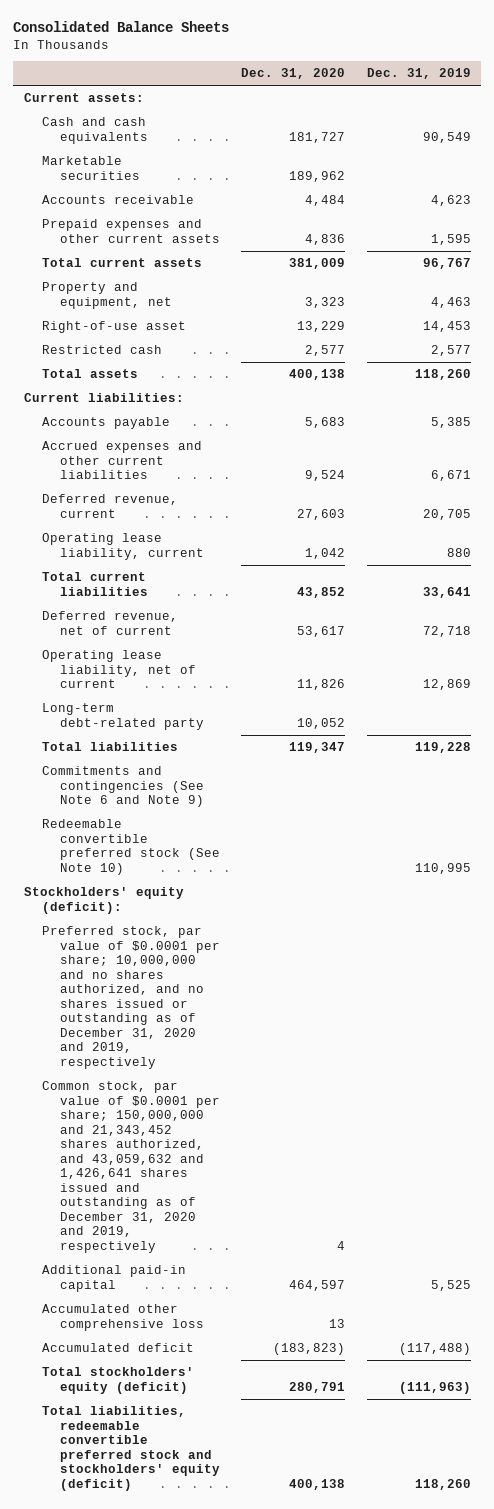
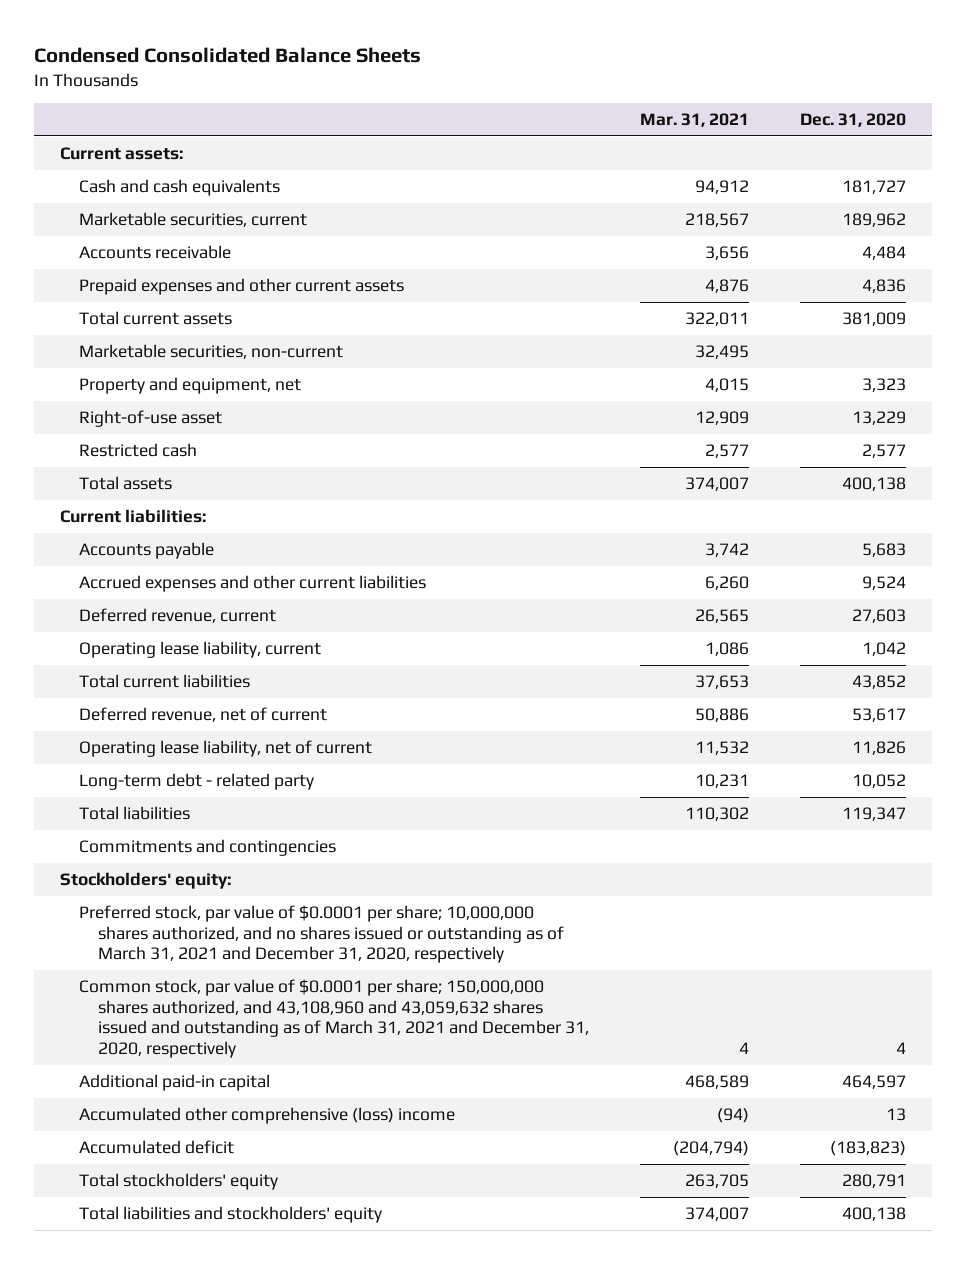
[13,21,230,33] Consolidated Balance Sheets -> [34,46,422,63] Condensed Consolidated Balance Sheets
[366,68,471,80] Dec. 31, 2019 -> none
none -> [639,113,749,128] Mar. 31, 2021
[41,156,141,180] Marketable securities -> [78,212,307,228] Marketable securities, current
none -> [78,344,343,360] Marketable securities, non-current
[41,703,205,730] Long-term debt-related party -> [78,773,314,791] Long-term debt - related party
[41,819,221,875] Redeemable convertible preferred stock (See Note 10) -> none
[41,766,205,808] Commitments and contingencies (See Note 6 and Note 9) -> [78,839,336,857] Commitments and contingencies
[23,887,184,914] Stockholders' equity (deficit): -> [59,872,231,890] Stockholders' equity:
[41,926,221,1069] Preferred stock, par value of $0.0001 per share; 10,000,000 and no shares authorized, and no shares issued or outstanding as of December 31, 2020 and 2019, respectively -> [78,905,564,964] Preferred stock, par value of $0.0001 per share; 10,000,000 shares authorized, and no shares issued or outstanding as of March 31, 2021 and December 31, 2020, respectively
[41,1081,221,1253] Common stock, par value of $0.0001 per share; 150,000,000 and 21,343,452 shares authorized, and 43,059,632 and 1,426,641 shares issued and outstanding as of December 31, 2020 and 2019, respectively -> [78,979,589,1059] Common stock, par value of $0.0001 per share; 150,000,000 shares authorized, and 43,108,960 and 43,059,632 shares issued and outstanding as of March 31, 2021 and December 31, 2020, respectively
[41,1304,205,1331] Accumulated other comprehensive loss -> [78,1107,455,1125] Accumulated other comprehensive (loss) income
[41,1367,194,1394] Total stockholders' equity (deficit) -> [78,1173,278,1191] Total stockholders' equity
[41,1406,221,1491] Total liabilities, redeemable convertible preferred stock and stockholders' equity (deficit) -> [78,1206,382,1224] Total liabilities and stockholders' equity

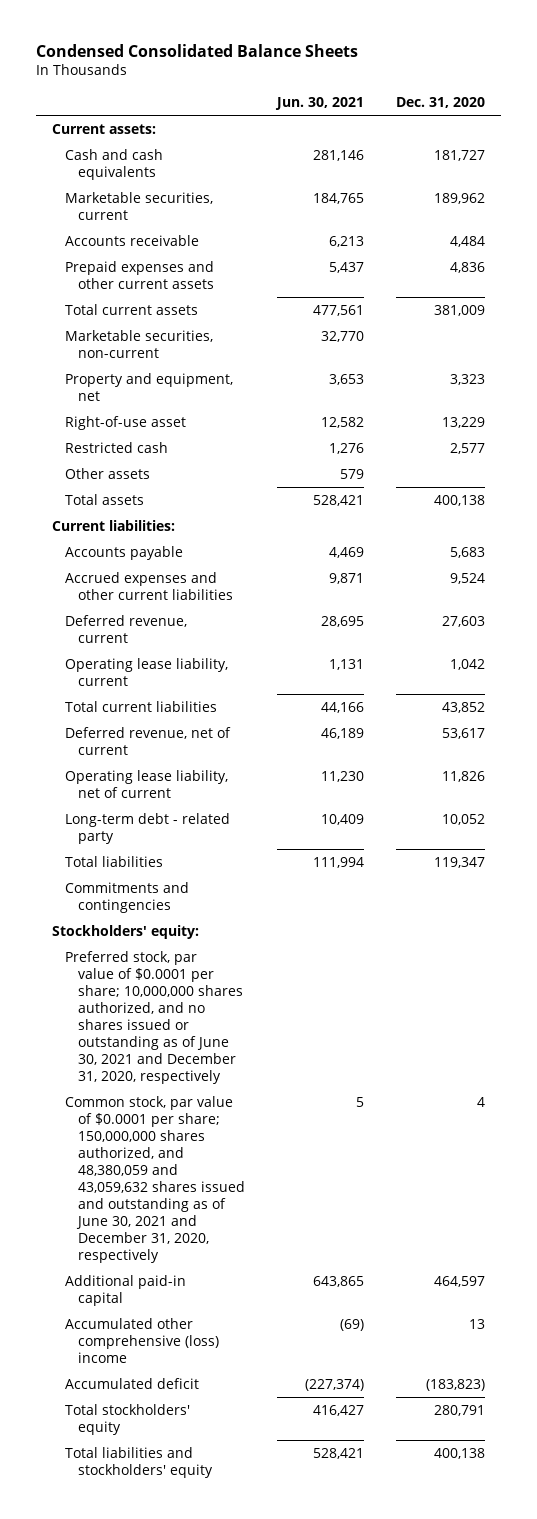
[639,113,749,128] Mar. 31, 2021 -> none
none -> [274,96,364,110] Jun. 30, 2021
none -> [64,467,150,479] Other assets
[78,905,564,964] Preferred stock, par value of $0.0001 per share; 10,000,000 shares authorized, and no shares issued or outstanding as of March 31, 2021 and December 31, 2020, respectively -> [64,950,243,1084] Preferred stock, par value of $0.0001 per share; 10,000,000 shares authorized, and no shares issued or outstanding as of June 30, 2021 and December 31, 2020, respectively
[78,979,589,1059] Common stock, par value of $0.0001 per share; 150,000,000 shares authorized, and 43,108,960 and 43,059,632 shares issued and outstanding as of March 31, 2021 and December 31, 2020, respectively -> [64,1095,245,1263] Common stock, par value of $0.0001 per share; 150,000,000 shares authorized, and 48,380,059 and 43,059,632 shares issued and outstanding as of June 30, 2021 and December 31, 2020, respectively

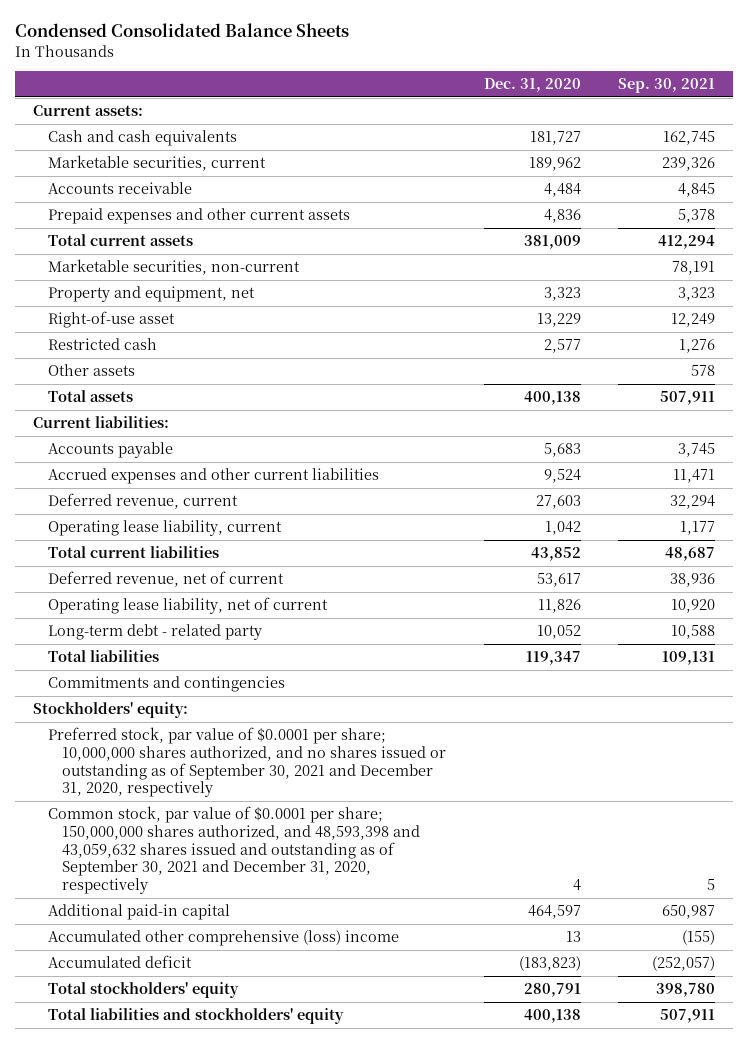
[274,96,364,110] Jun. 30, 2021 -> none
none -> [617,78,715,94] Sep. 30, 2021
[64,950,243,1084] Preferred stock, par value of $0.0001 per share; 10,000,000 shares authorized, and no shares issued or outstanding as of June 30, 2021 and December 31, 2020, respectively -> [47,727,447,798] Preferred stock, par value of $0.0001 per share; 10,000,000 shares authorized, and no shares issued or outstanding as of September 30, 2021 and December 31, 2020, respectively
[64,1095,245,1263] Common stock, par value of $0.0001 per share; 150,000,000 shares authorized, and 48,380,059 and 43,059,632 shares issued and outstanding as of June 30, 2021 and December 31, 2020, respectively -> [47,806,421,895] Common stock, par value of $0.0001 per share; 150,000,000 shares authorized, and 48,593,398 and 43,059,632 shares issued and outstanding as of September 30, 2021 and December 31, 2020, respectively

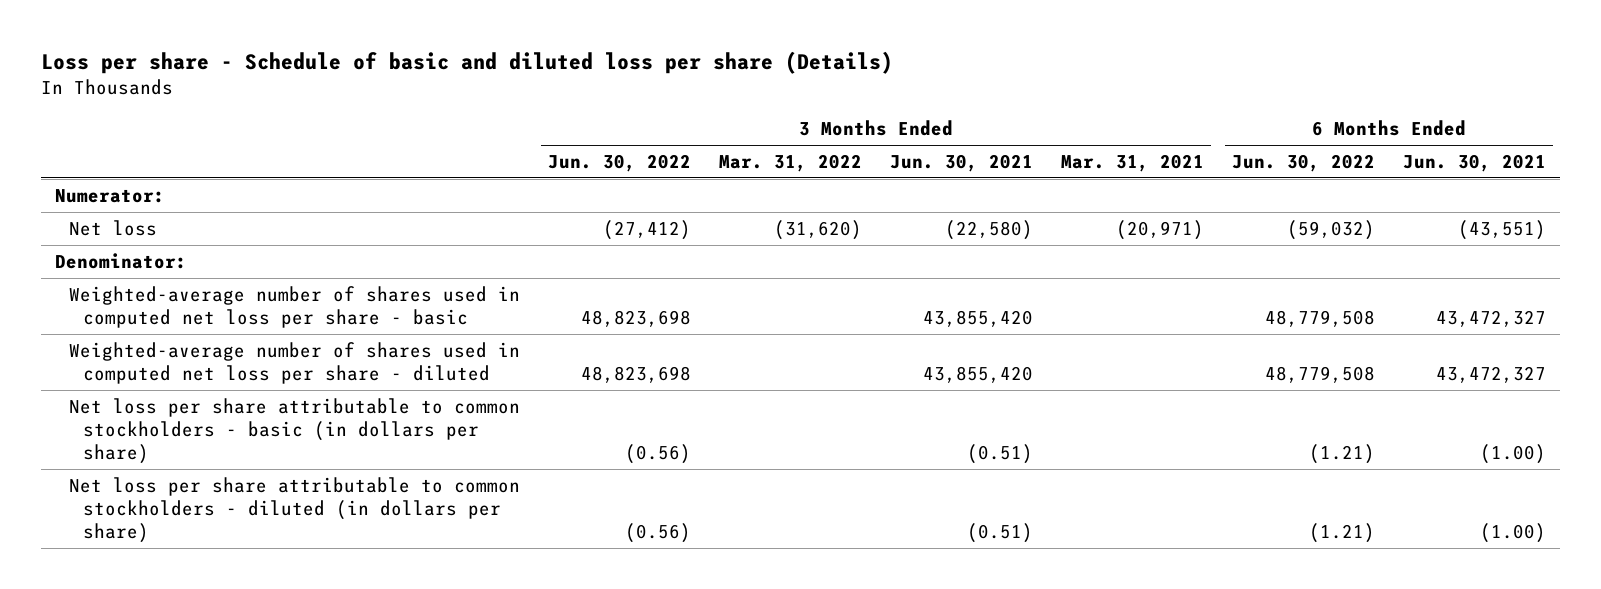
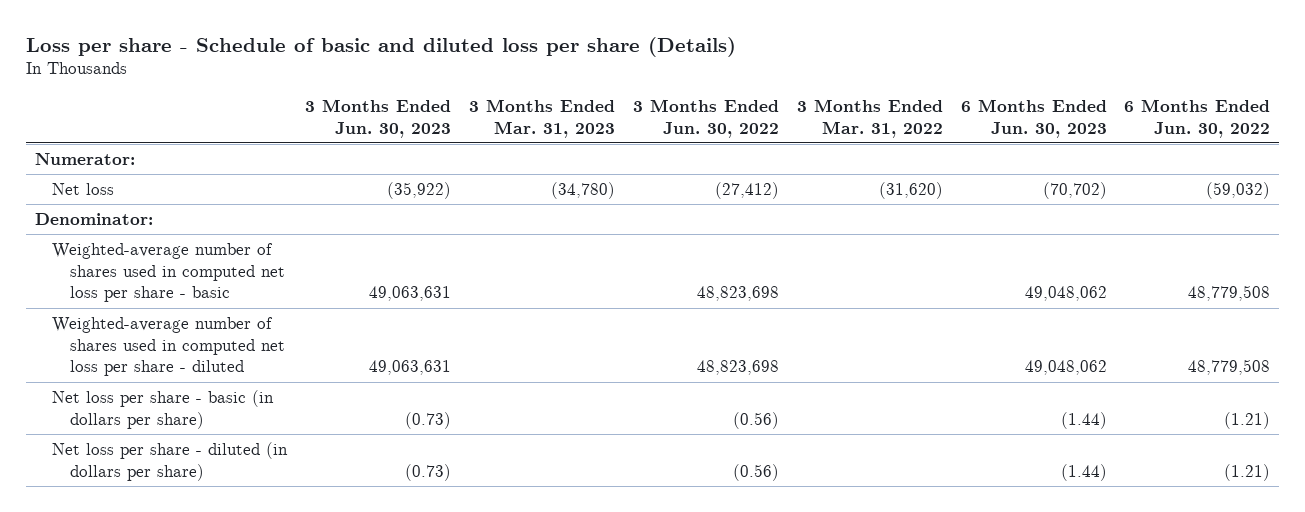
[890,153,1034,172] Jun. 30, 2021 -> none
[1061,153,1205,172] Mar. 31, 2021 -> none
[1402,153,1546,172] Jun. 30, 2021 -> none
none -> [304,98,451,138] 3 Months Ended Jun. 30, 2023
none -> [468,98,615,138] 3 Months Ended Mar. 31, 2023
none -> [960,98,1107,138] 6 Months Ended Jun. 30, 2023
[69,397,521,464] Net loss per share attributable to common stockholders - basic (in dollars per share) -> [52,389,275,429] Net loss per share - basic (in dollars per share)
[69,476,521,543] Net loss per share attributable to common stockholders - diluted (in dollars per share) -> [52,441,289,481] Net loss per share - diluted (in dollars per share)

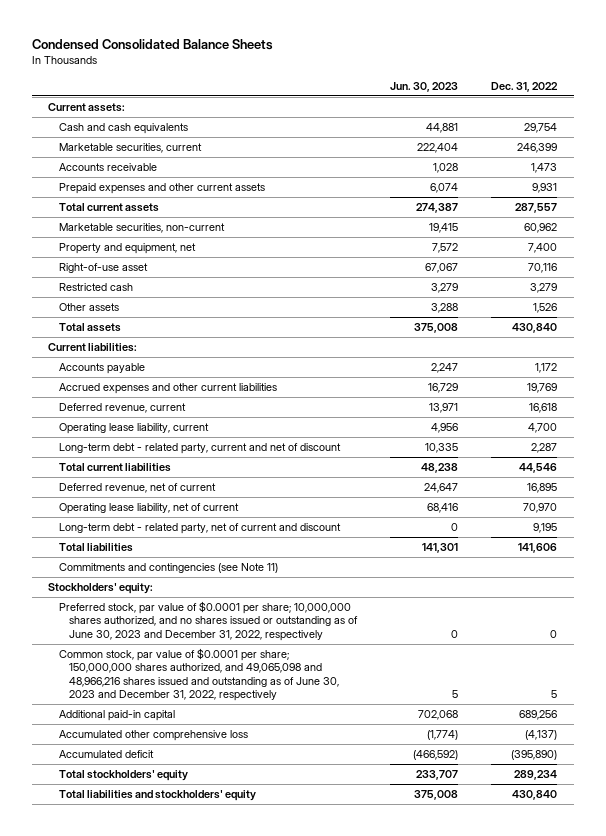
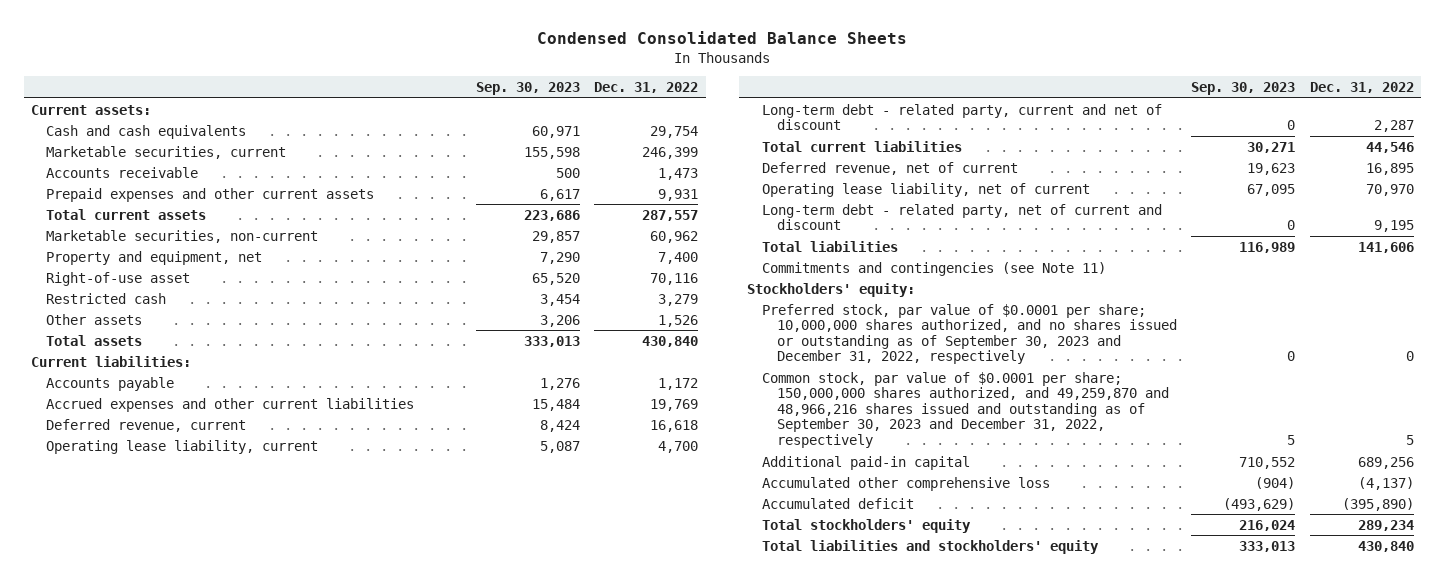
[390,81,459,92] Jun. 30, 2023 -> none
none -> [475,81,580,95] Sep. 30, 2023
[58,601,358,641] Preferred stock, par value of $0.0001 per share; 10,000,000 shares authorized, and no shares issued or outstanding as of June 30, 2023 and December 31, 2022, respectively -> [761,303,1177,365] Preferred stock, par value of $0.0001 per share; 10,000,000 shares authorized, and no shares issued or outstanding as of September 30, 2023 and December 31, 2022, respectively
[58,648,339,701] Common stock, par value of $0.0001 per share; 150,000,000 shares authorized, and 49,065,098 and 48,966,216 shares issued and outstanding as of June 30, 2023 and December 31, 2022, respectively -> [761,371,1169,448] Common stock, par value of $0.0001 per share; 150,000,000 shares authorized, and 49,259,870 and 48,966,216 shares issued and outstanding as of September 30, 2023 and December 31, 2022, respectively

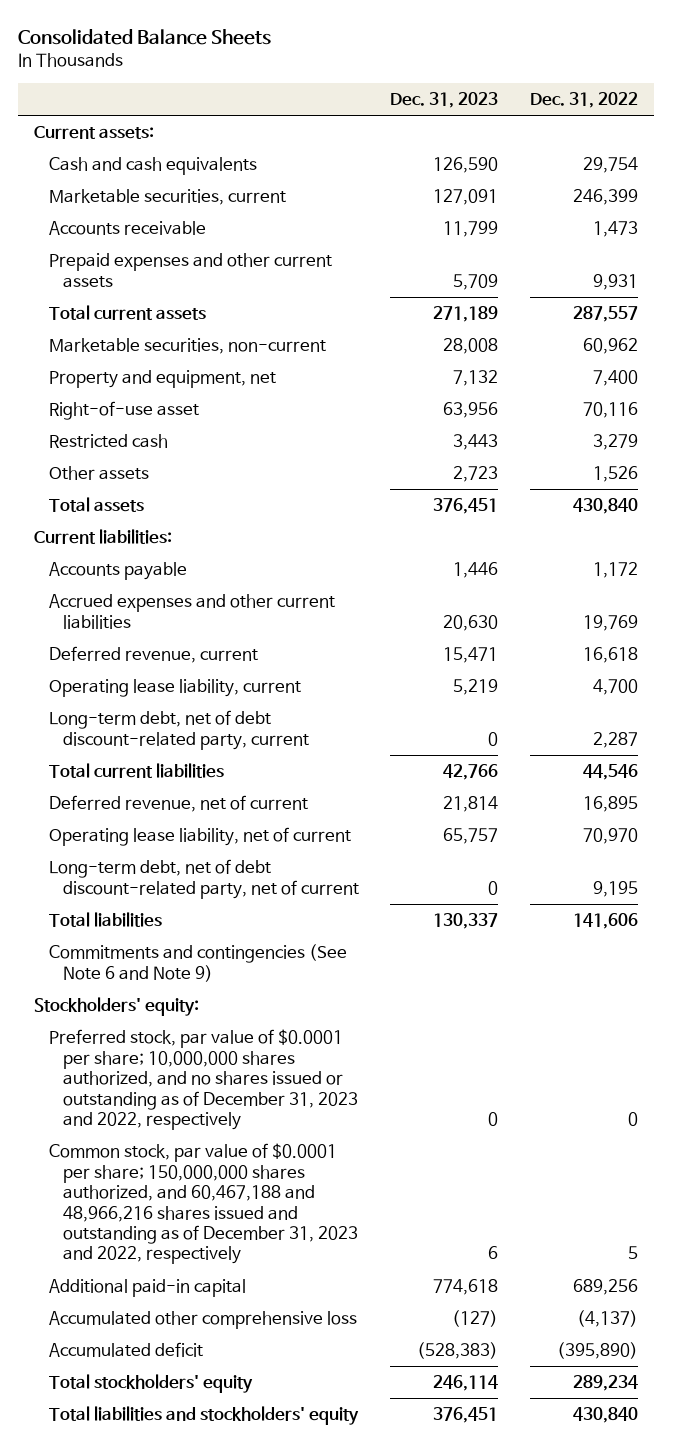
[537,31,908,45] Condensed Consolidated Balance Sheets -> [18,29,272,46] Consolidated Balance Sheets
[475,81,580,95] Sep. 30, 2023 -> none
none -> [390,91,499,108] Dec. 31, 2023
[761,103,1162,131] Long-term debt - related party, current and net of discount -> [48,710,309,750] Long-term debt, net of debt discount-related party, current
[761,203,1162,231] Long-term debt - related party, net of current and discount -> [48,859,359,899] Long-term debt, net of debt discount-related party, net of current
[761,261,1106,276] Commitments and contingencies (see Note 11) -> [48,944,347,982] Commitments and contingencies (See Note 6 and Note 9)
[761,303,1177,365] Preferred stock, par value of $0.0001 per share; 10,000,000 shares authorized, and no shares issued or outstanding as of September 30, 2023 and December 31, 2022, respectively -> [48,1029,358,1130] Preferred stock, par value of $0.0001 per share; 10,000,000 shares authorized, and no shares issued or outstanding as of December 31, 2023 and 2022, respectively
[761,371,1169,448] Common stock, par value of $0.0001 per share; 150,000,000 shares authorized, and 49,259,870 and 48,966,216 shares issued and outstanding as of September 30, 2023 and December 31, 2022, respectively -> [48,1143,358,1265] Common stock, par value of $0.0001 per share; 150,000,000 shares authorized, and 60,467,188 and 48,966,216 shares issued and outstanding as of December 31, 2023 and 2022, respectively

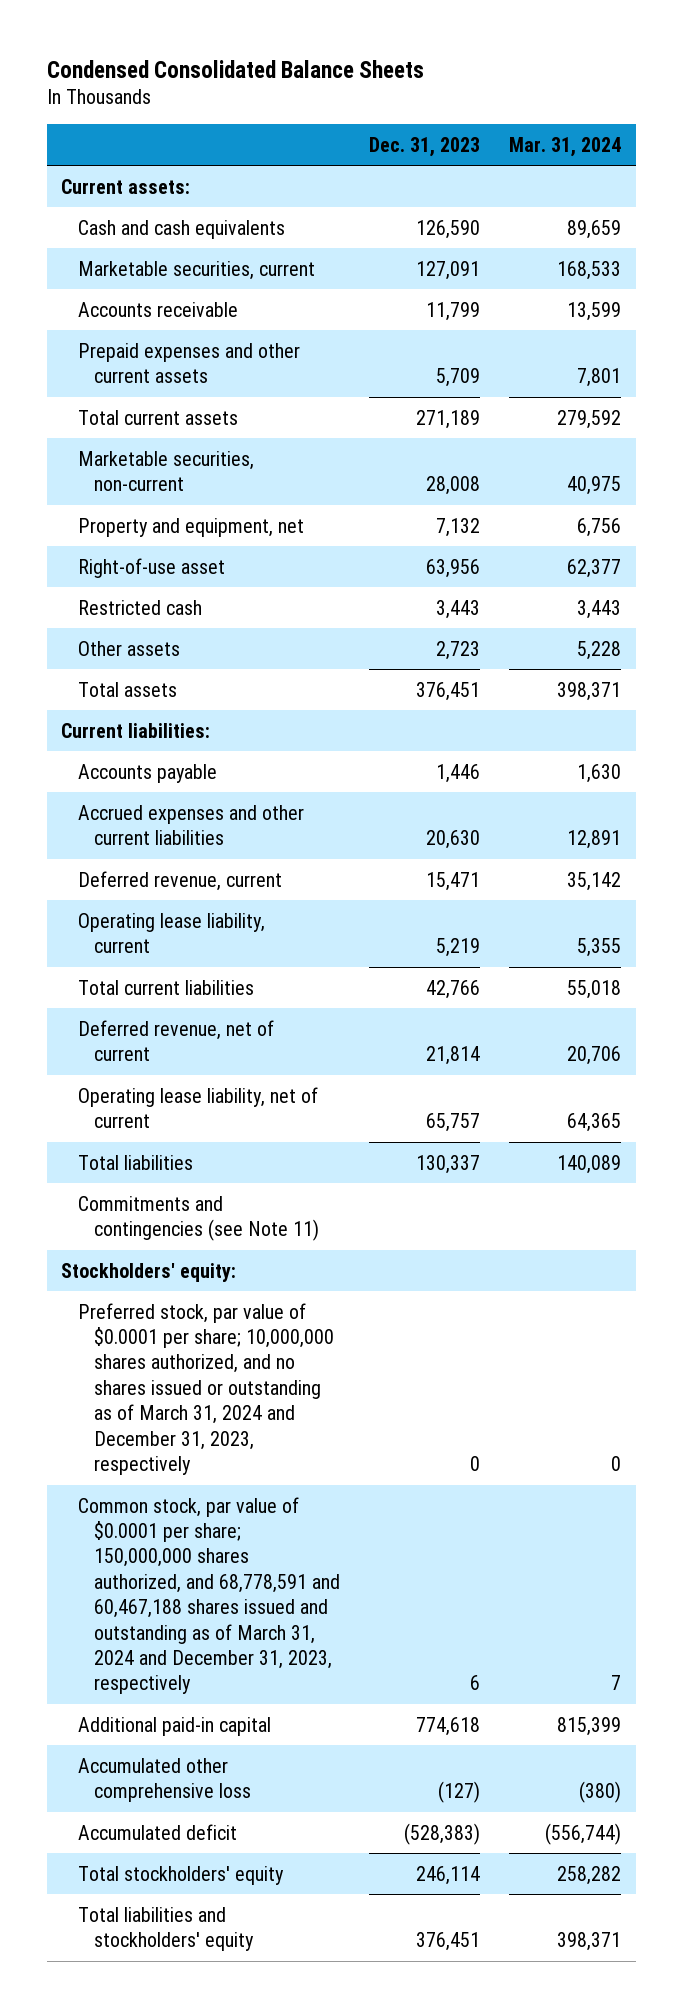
[18,29,272,46] Consolidated Balance Sheets -> [46,59,424,78] Condensed Consolidated Balance Sheets
[530,91,639,108] Dec. 31, 2022 -> none
none -> [509,136,622,157] Mar. 31, 2024
[48,710,309,750] Long-term debt, net of debt discount-related party, current -> none
[48,859,359,899] Long-term debt, net of debt discount-related party, net of current -> none
[48,944,347,982] Commitments and contingencies (See Note 6 and Note 9) -> [77,1195,320,1242] Commitments and contingencies (see Note 11)
[48,1029,358,1130] Preferred stock, par value of $0.0001 per share; 10,000,000 shares authorized, and no shares issued or outstanding as of December 31, 2023 and 2022, respectively -> [77,1302,335,1476] Preferred stock, par value of $0.0001 per share; 10,000,000 shares authorized, and no shares issued or outstanding as of March 31, 2024 and December 31, 2023, respectively
[48,1143,358,1265] Common stock, par value of $0.0001 per share; 150,000,000 shares authorized, and 60,467,188 and 48,966,216 shares issued and outstanding as of December 31, 2023 and 2022, respectively -> [77,1496,341,1695] Common stock, par value of $0.0001 per share; 150,000,000 shares authorized, and 68,778,591 and 60,467,188 shares issued and outstanding as of March 31, 2024 and December 31, 2023, respectively

